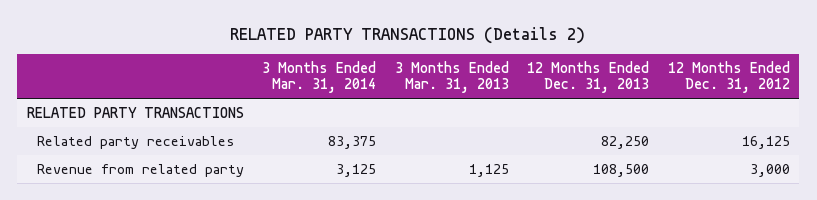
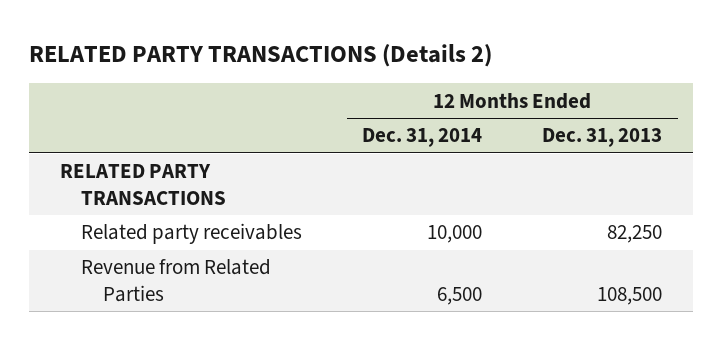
[262,60,377,94] 3 Months Ended Mar. 31, 2014 -> none
[394,60,509,94] 3 Months Ended Mar. 31, 2013 -> none
[667,60,790,94] 12 Months Ended Dec. 31, 2012 -> none
none -> [362,128,483,148] Dec. 31, 2014
[36,163,244,177] Revenue from related party -> [81,259,272,302] Revenue from Related Parties

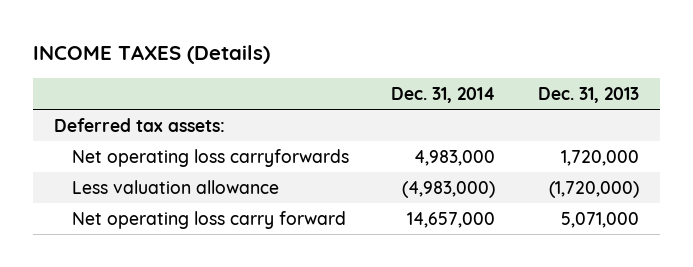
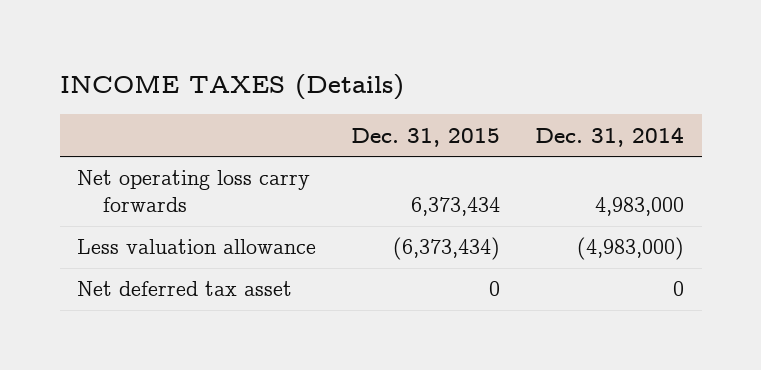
[537,86,639,103] Dec. 31, 2013 -> none
none -> [351,127,501,147] Dec. 31, 2015
[54,117,226,132] Deferred tax assets: -> none
[71,148,349,167] Net operating loss carryforwards -> [77,170,311,212] Net operating loss carry forwards
[71,210,346,229] Net operating loss carry forward -> none
none -> [77,281,293,297] Net deferred tax asset

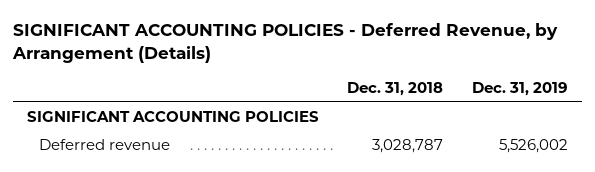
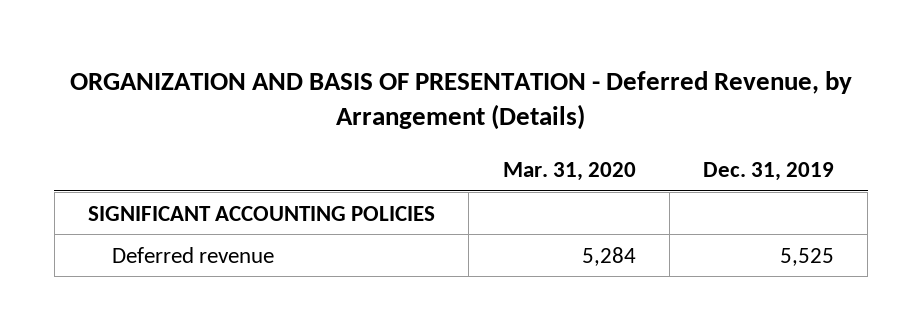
[11,22,558,64] SIGNIFICANT ACCOUNTING POLICIES - Deferred Revenue, by Arrangement (Details) -> [70,70,853,131] ORGANIZATION AND BASIS OF PRESENTATION - Deferred Revenue, by Arrangement (Details)
[347,82,444,97] Dec. 31, 2018 -> none
none -> [502,161,636,181] Mar. 31, 2020
[498,139,568,154] 5,526,002 -> [780,247,835,266] 5,525

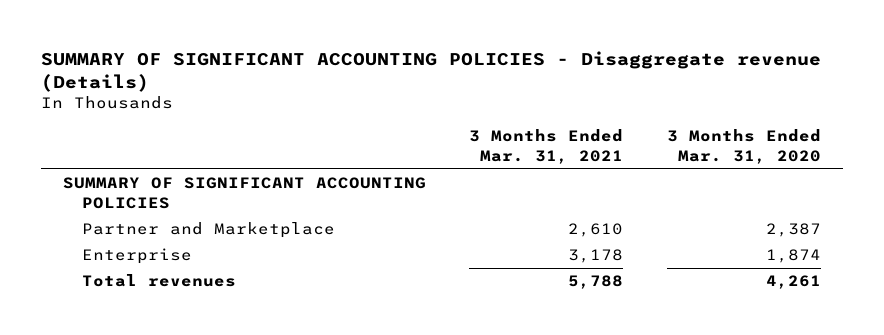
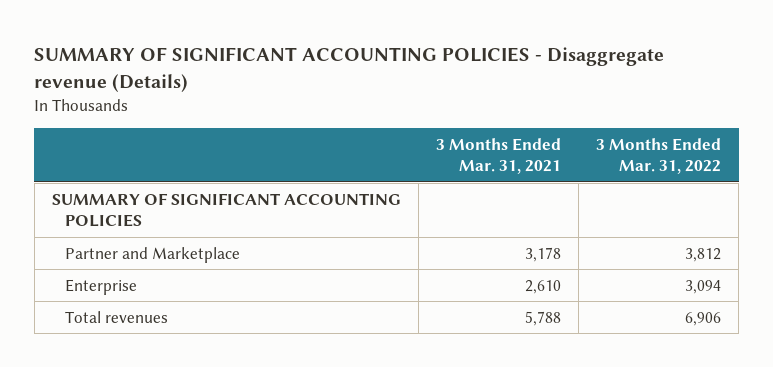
[666,129,821,164] 3 Months Ended Mar. 31, 2020 -> none
none -> [596,137,722,175] 3 Months Ended Mar. 31, 2022
[568,223,624,238] 2,610 -> [525,246,562,262] 3,178
[568,249,624,264] 3,178 -> [525,279,562,294] 2,610

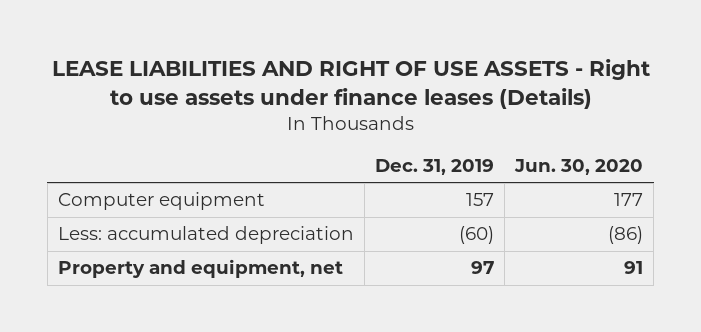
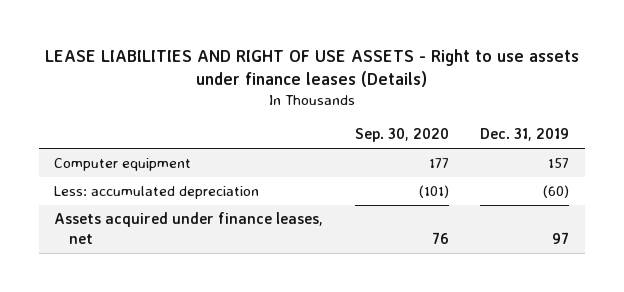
[514,158,644,175] Jun. 30, 2020 -> none
none -> [354,127,449,142] Sep. 30, 2020
[57,259,343,279] Property and equipment, net -> [54,212,324,244] Assets acquired under finance leases, net

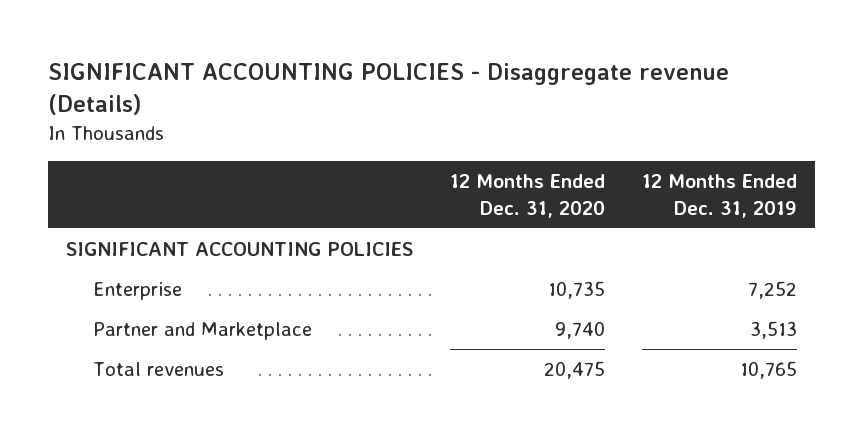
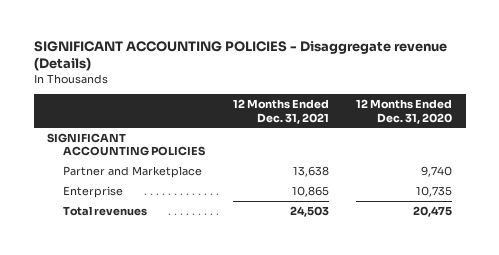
[641,173,797,218] 12 Months Ended Dec. 31, 2019 -> none
none -> [232,99,329,124] 12 Months Ended Dec. 31, 2021
[93,282,183,301] Enterprise -> [63,185,124,198] Enterprise

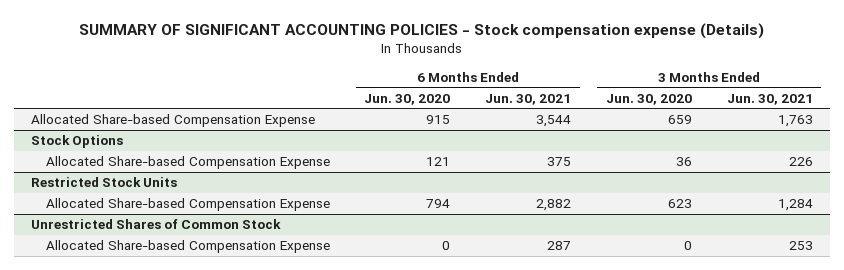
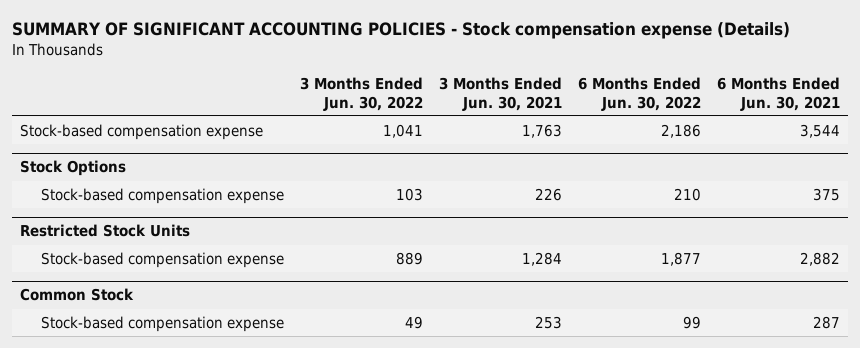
[364,93,451,105] Jun. 30, 2020 -> none
[605,93,692,105] Jun. 30, 2020 -> none
none -> [299,76,423,111] 3 Months Ended Jun. 30, 2022
none -> [577,76,701,111] 6 Months Ended Jun. 30, 2022
[31,114,316,128] Allocated Share-based Compensation Expense -> [20,123,264,140] Stock-based compensation expense
[45,156,330,170] Allocated Share-based Compensation Expense -> [40,187,284,204] Stock-based compensation expense
[45,198,330,212] Allocated Share-based Compensation Expense -> [40,251,284,268] Stock-based compensation expense
[31,219,282,230] Unrestricted Shares of Common Stock -> [20,288,135,302] Common Stock
[45,240,330,254] Allocated Share-based Compensation Expense -> [40,315,284,332] Stock-based compensation expense

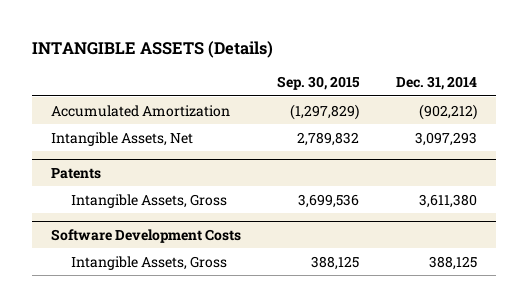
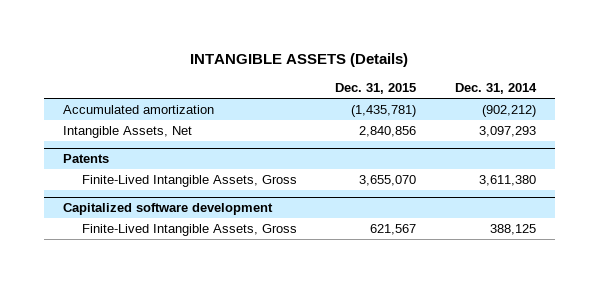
[277,76,361,91] Sep. 30, 2015 -> none
none -> [335,83,417,95] Dec. 31, 2015
[50,104,230,117] Accumulated Amortization -> [63,104,215,114] Accumulated amortization
[70,193,227,208] Intangible Assets, Gross -> [82,174,298,187] Finite-Lived Intangible Assets, Gross
[50,228,241,243] Software Development Costs -> [63,203,274,216] Capitalized software development
[70,255,227,270] Intangible Assets, Gross -> [82,223,298,236] Finite-Lived Intangible Assets, Gross

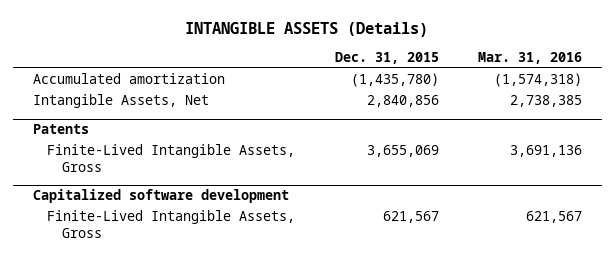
[454,83,537,95] Dec. 31, 2014 -> none
none -> [477,52,582,65] Mar. 31, 2016
[351,104,417,117] (1,435,781) -> [350,73,439,88] (1,435,780)
[359,174,417,186] 3,655,070 -> [366,145,439,158] 3,655,069

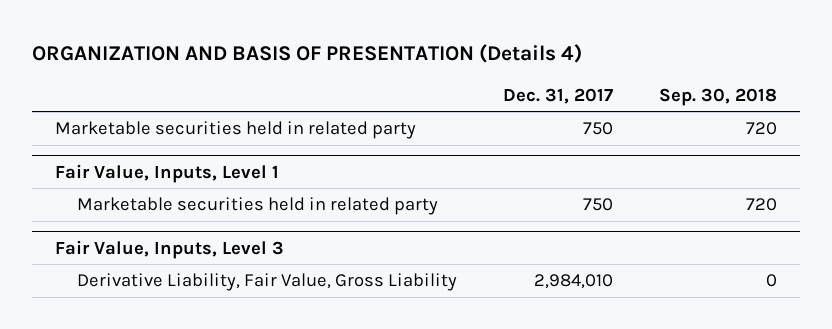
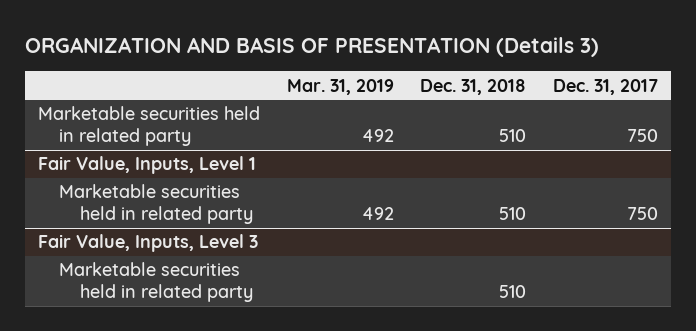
[31,44,582,64] ORGANIZATION AND BASIS OF PRESENTATION (Details 4) -> [25,37,600,58] ORGANIZATION AND BASIS OF PRESENTATION (Details 3)
[658,87,777,106] Sep. 30, 2018 -> none
none -> [286,78,394,95] Mar. 31, 2019
none -> [420,78,527,95] Dec. 31, 2018
[76,273,457,292] Derivative Liability, Fair Value, Gross Liability -> none
none -> [59,262,253,303] Marketable securities held in related party

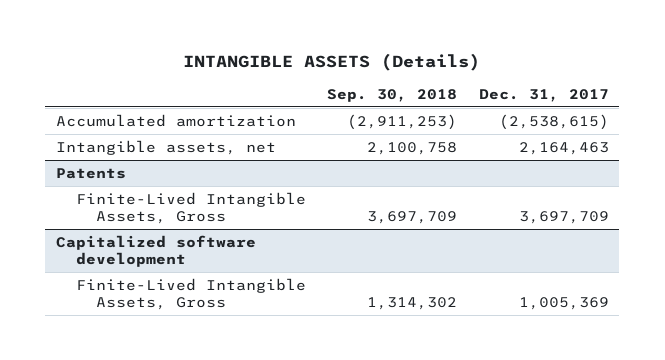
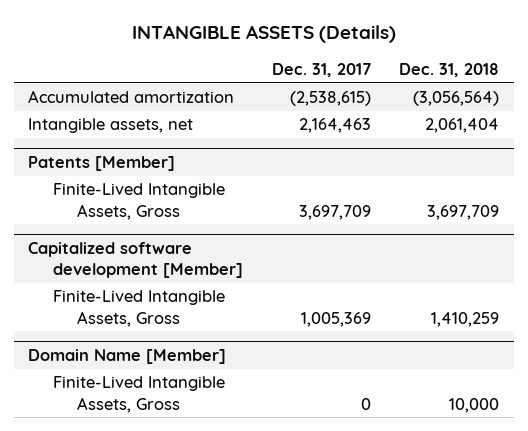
[327,88,458,102] Sep. 30, 2018 -> none
none -> [399,63,500,78] Dec. 31, 2018
[56,167,127,179] Patents -> [28,156,176,172] Patents [Member]
[56,234,257,268] Capitalized software development -> [28,242,243,279] Capitalized software development [Member]
none -> [28,349,227,365] Domain Name [Member]
none -> [52,376,225,413] Finite-Lived Intangible Assets, Gross

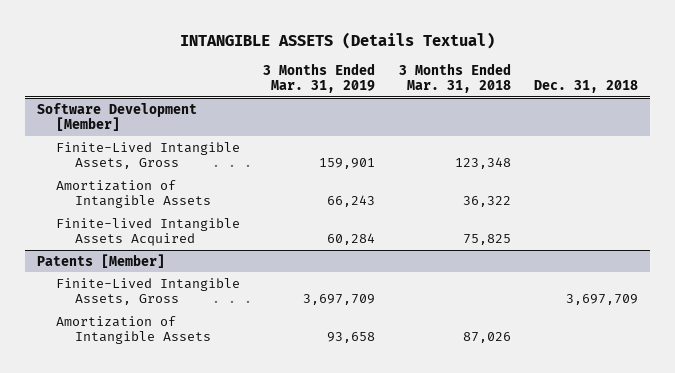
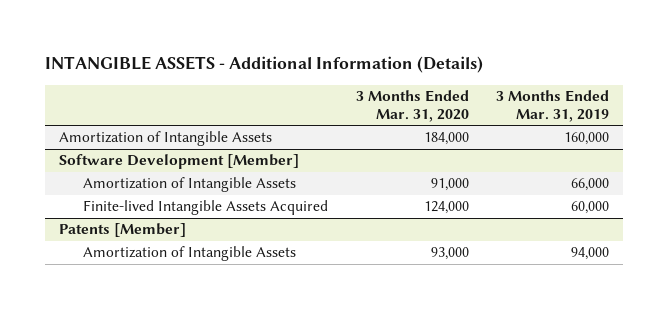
[179,31,495,49] INTANGIBLE ASSETS (Details Textual) -> [45,56,484,74] INTANGIBLE ASSETS - Additional Information (Details)
[398,62,511,94] 3 Months Ended Mar. 31, 2018 -> none
[534,80,639,94] Dec. 31, 2018 -> none
none -> [355,90,469,122] 3 Months Ended Mar. 31, 2020
none -> [59,131,273,147] Amortization of Intangible Assets
[56,141,241,170] Finite-Lived Intangible Assets, Gross -> none
[327,195,376,208] 66,243 -> [571,178,610,192] 66,000
[327,233,376,246] 60,284 -> [571,201,610,215] 60,000
[56,277,241,306] Finite-Lived Intangible Assets, Gross -> none
[327,332,376,344] 93,658 -> [571,247,610,261] 94,000

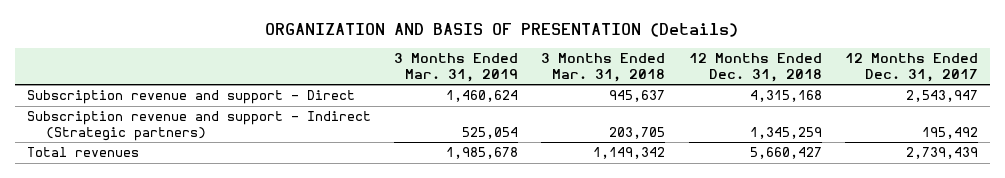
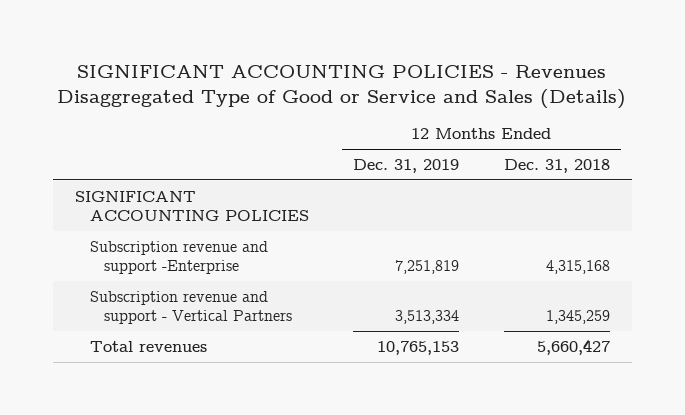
[265,23,739,38] ORGANIZATION AND BASIS OF PRESENTATION (Details) -> [57,64,627,109] SIGNIFICANT ACCOUNTING POLICIES - Revenues Disaggregated Type of Good or Service and Sales (Details)
[394,53,519,82] 3 Months Ended Mar. 31, 2019 -> none
[541,53,666,82] 3 Months Ended Mar. 31, 2018 -> none
[845,53,979,82] 12 Months Ended Dec. 31, 2017 -> none
none -> [353,158,460,173] Dec. 31, 2019
none -> [75,190,309,222] SIGNIFICANT ACCOUNTING POLICIES
[26,90,355,105] Subscription revenue and support - Direct -> [89,240,268,275] Subscription revenue and support -Enterprise
[26,111,371,141] Subscription revenue and support - Indirect (Strategic partners) -> [89,290,293,325] Subscription revenue and support - Vertical Partners

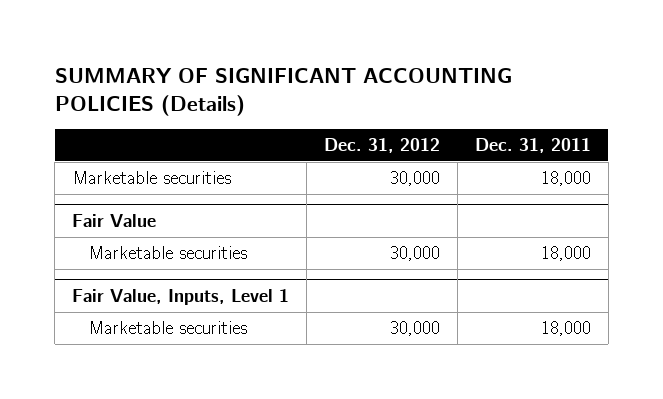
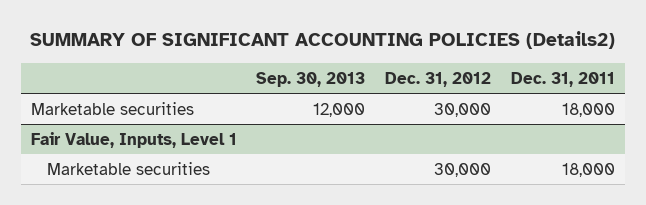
[54,67,512,116] SUMMARY OF SIGNIFICANT ACCOUNTING POLICIES (Details) -> [29,31,615,50] SUMMARY OF SIGNIFICANT ACCOUNTING POLICIES (Details2)
none -> [256,71,366,87] Sep. 30, 2013
[72,214,157,228] Fair Value -> none
[87,246,247,260] Marketable securities -> none

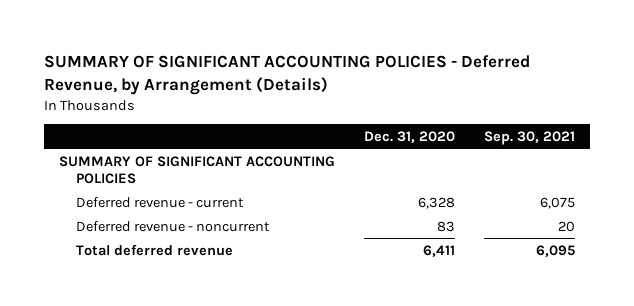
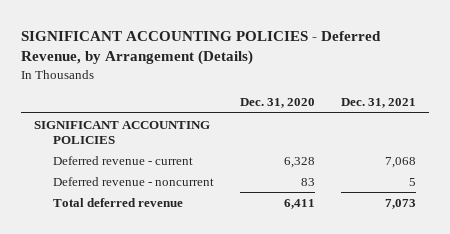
[44,55,531,95] SUMMARY OF SIGNIFICANT ACCOUNTING POLICIES - Deferred Revenue, by Arrangement (Details) -> [21,31,382,66] SIGNIFICANT ACCOUNTING POLICIES - Deferred Revenue, by Arrangement (Details)
[483,130,575,145] Sep. 30, 2021 -> none
none -> [341,98,417,109] Dec. 31, 2021
[58,155,335,184] SUMMARY OF SIGNIFICANT ACCOUNTING POLICIES -> [34,120,211,144] SIGNIFICANT ACCOUNTING POLICIES

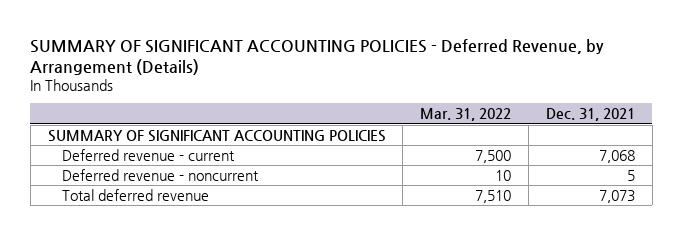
[21,31,382,66] SIGNIFICANT ACCOUNTING POLICIES - Deferred Revenue, by Arrangement (Details) -> [30,39,605,75] SUMMARY OF SIGNIFICANT ACCOUNTING POLICIES - Deferred Revenue, by Arrangement (Details)
[240,98,316,109] Dec. 31, 2020 -> none
none -> [420,108,512,122] Mar. 31, 2022
[34,120,211,144] SIGNIFICANT ACCOUNTING POLICIES -> [47,129,386,142] SUMMARY OF SIGNIFICANT ACCOUNTING POLICIES

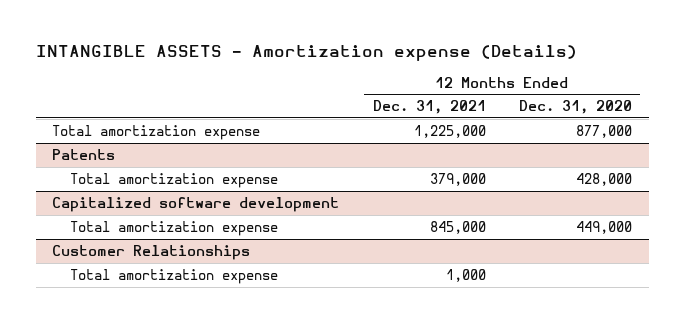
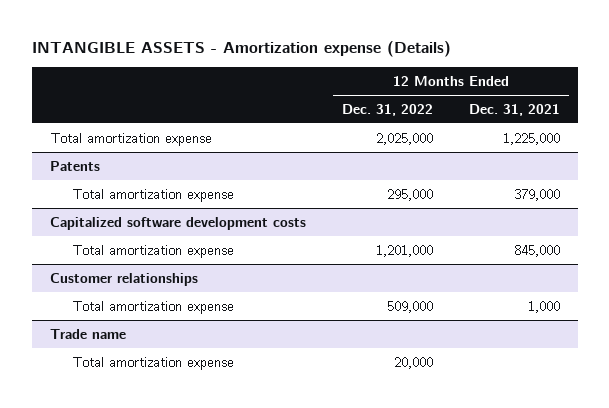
[518,100,632,115] Dec. 31, 2020 -> none
none -> [341,103,433,116] Dec. 31, 2022
[52,196,340,212] Capitalized software development -> [49,216,306,230] Capitalized software development costs
[52,244,251,260] Customer Relationships -> [49,272,198,286] Customer relationships
none -> [49,328,126,339] Trade name
none -> [71,356,234,370] Total amortization expense

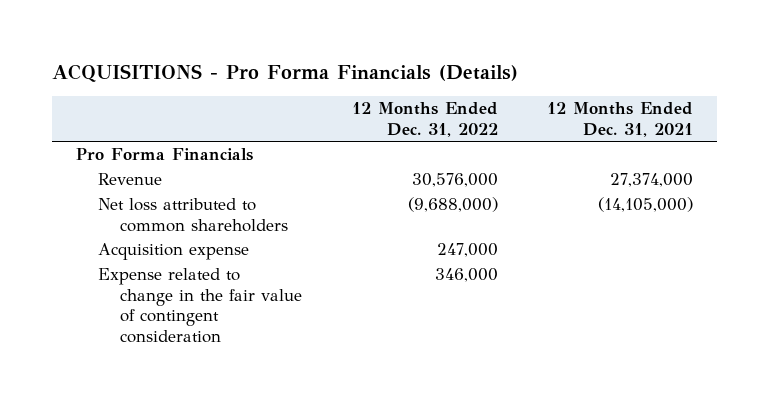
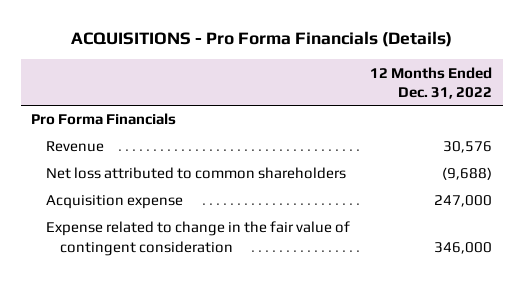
[546,102,693,137] 12 Months Ended Dec. 31, 2021 -> none
[411,173,498,188] 30,576,000 -> [443,141,493,154] 30,576
[407,197,498,213] (9,688,000) -> [442,167,493,181] (9,688)

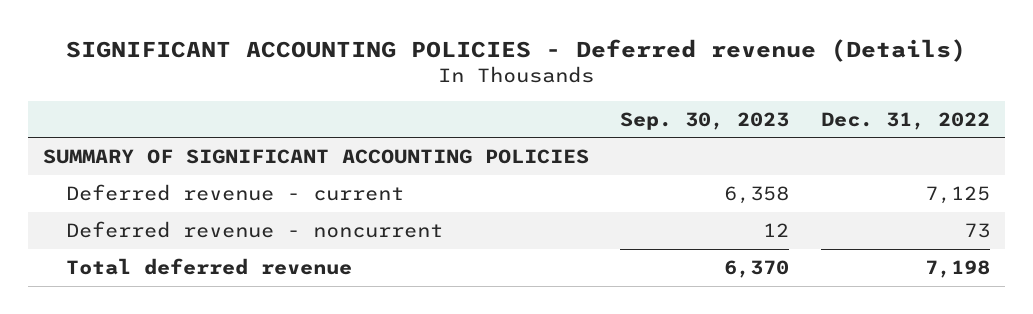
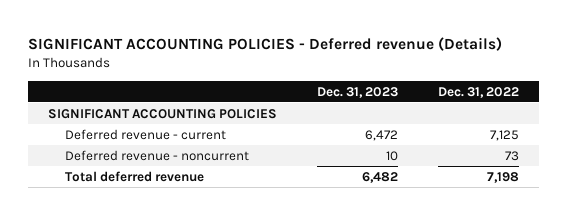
[620,111,790,130] Sep. 30, 2023 -> none
none -> [317,86,399,98] Dec. 31, 2023
[43,148,590,164] SUMMARY OF SIGNIFICANT ACCOUNTING POLICIES -> [47,108,277,119] SIGNIFICANT ACCOUNTING POLICIES

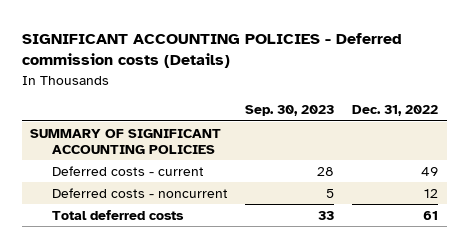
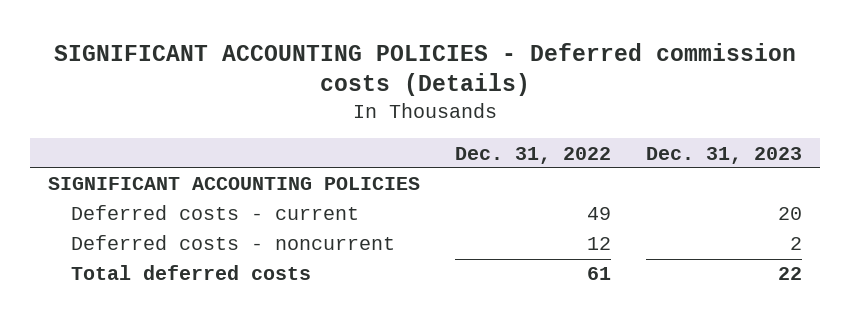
[245,105,335,117] Sep. 30, 2023 -> none
none -> [646,146,803,164] Dec. 31, 2023
[30,128,222,155] SUMMARY OF SIGNIFICANT ACCOUNTING POLICIES -> [47,177,420,191] SIGNIFICANT ACCOUNTING POLICIES

